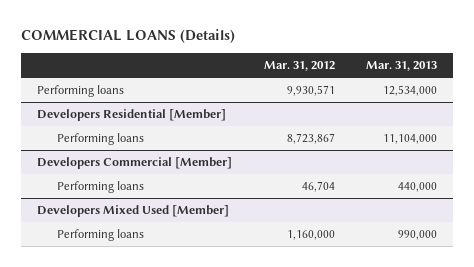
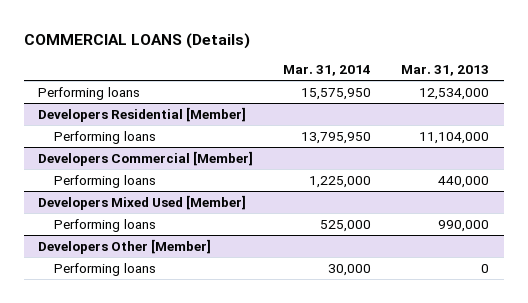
[263,61,335,72] Mar. 31, 2012 -> none
none -> [283,65,372,77] Mar. 31, 2014
none -> [38,238,212,254] Developers Other [Member]
none -> [54,262,157,276] Performing loans

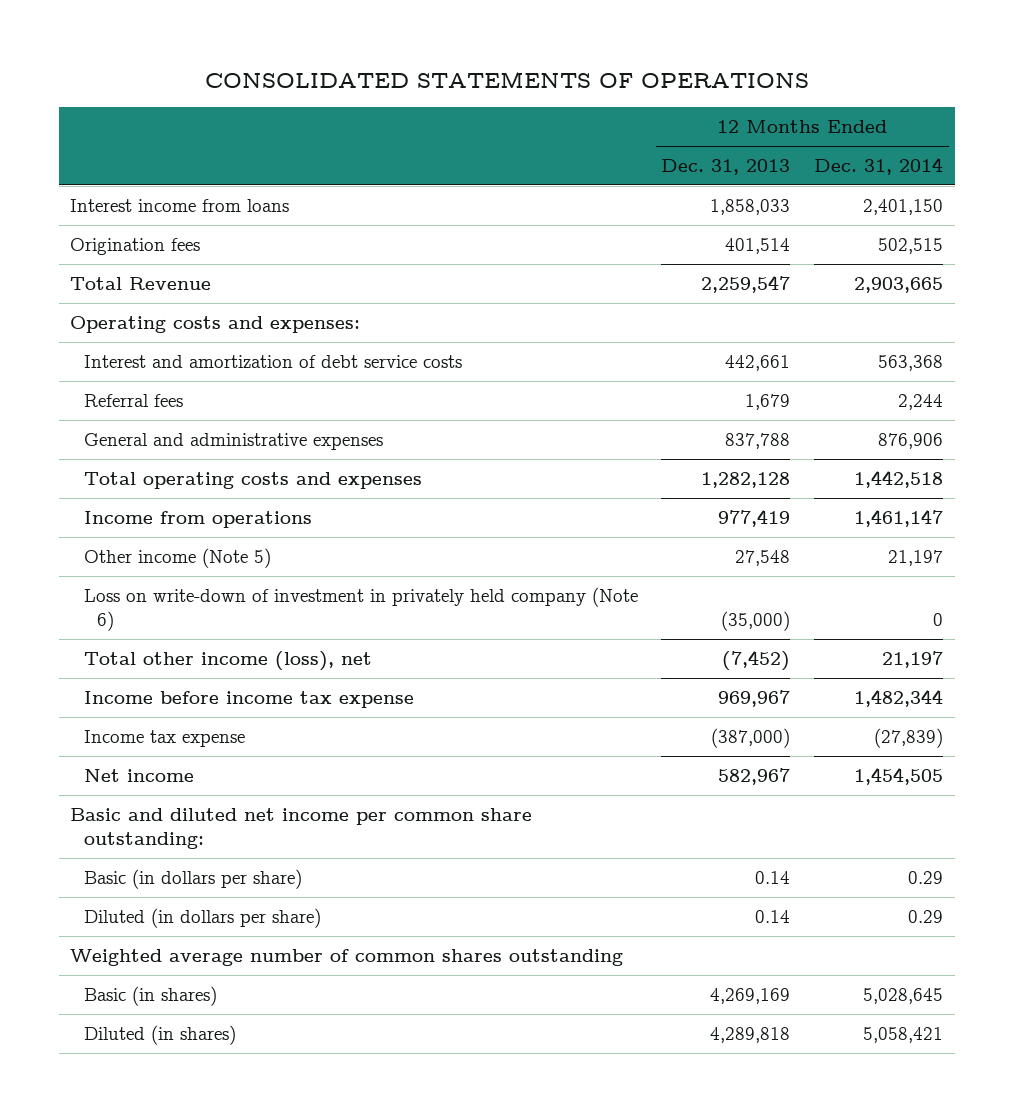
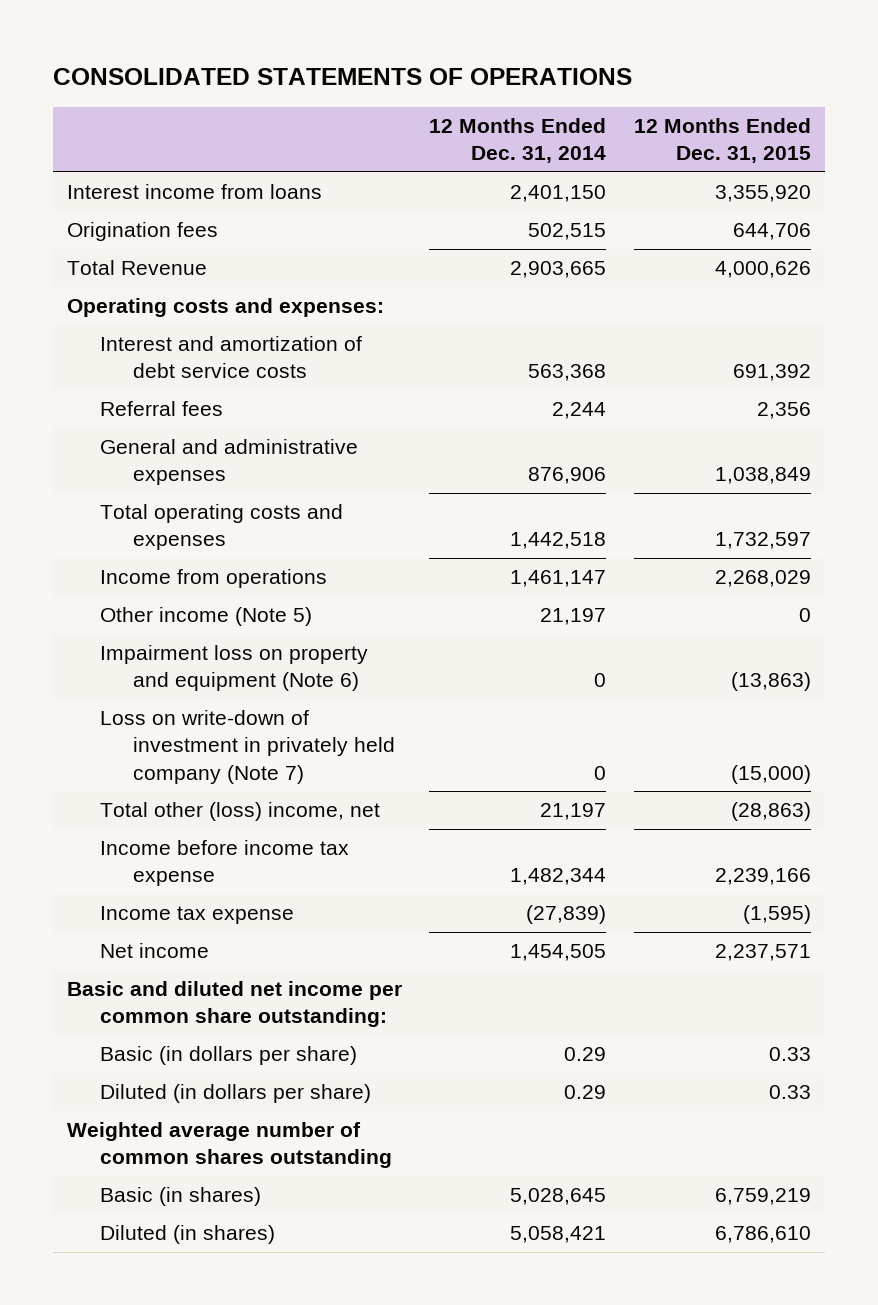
[661,159,791,176] Dec. 31, 2013 -> none
none -> [634,117,812,163] 12 Months Ended Dec. 31, 2015
none -> [99,645,368,692] Impairment loss on property and equipment (Note 6)
[83,587,638,632] Loss on write-down of investment in privately held company (Note 6) -> [99,710,396,784] Loss on write-down of investment in privately held company (Note 7)
[83,651,372,672] Total other income (loss), net -> [99,802,380,822] Total other (loss) income, net

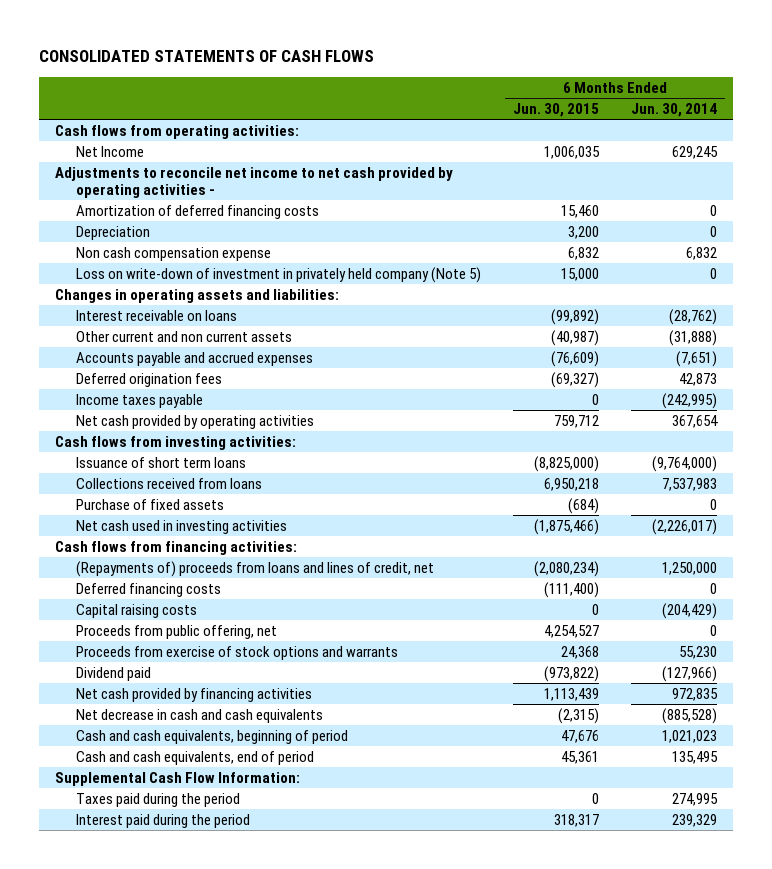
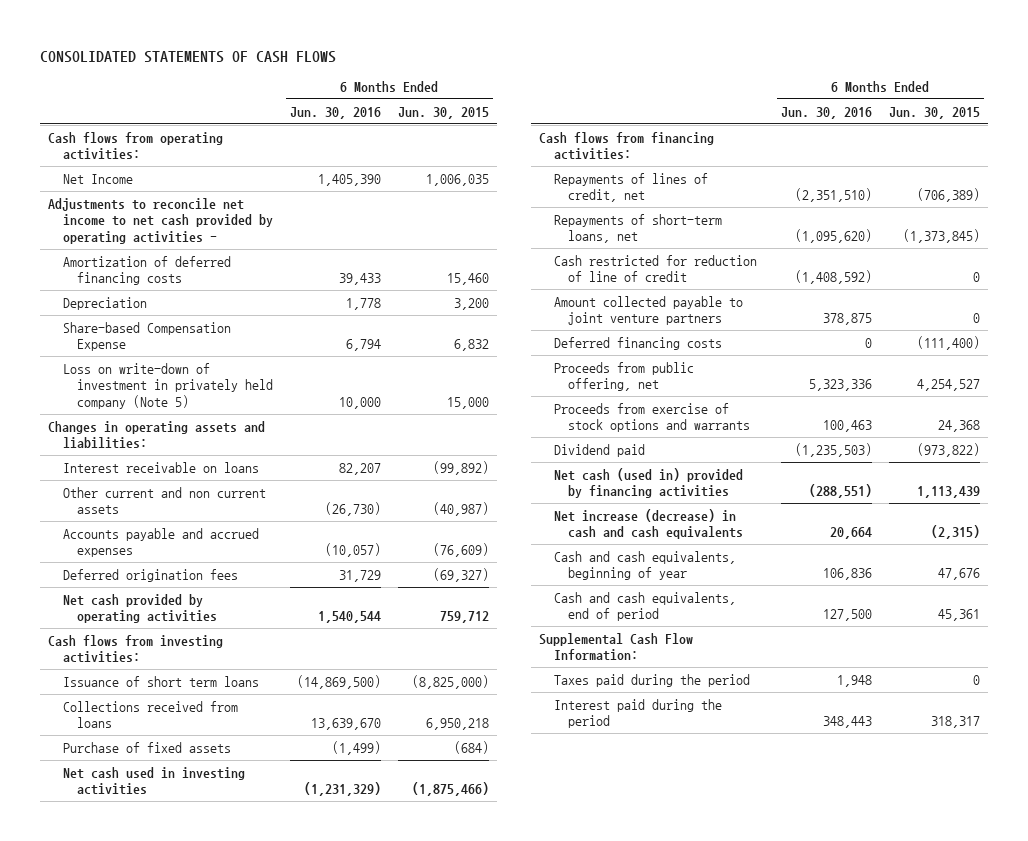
[631,103,718,118] Jun. 30, 2014 -> none
none -> [290,106,382,119] Jun. 30, 2016
[76,246,272,261] Non cash compensation expense -> [62,321,231,352] Share-based Compensation Expense
[76,393,204,408] Income taxes payable -> none
[76,560,435,577] (Repayments of) proceeds from loans and lines of credit, net -> [553,172,708,203] Repayments of lines of credit, net
[534,560,600,577] (2,080,234) -> [916,188,980,203] (706,389)
none -> [553,213,722,244] Repayments of short-term loans, net
none -> [553,254,757,283] Cash restricted for reduction of line of credit
none -> [553,295,743,326] Amount collected payable to joint venture partners
[76,603,198,618] Capital raising costs -> none
[76,687,313,702] Net cash provided by financing activities -> [553,467,743,499] Net cash (used in) provided by financing activities
[76,708,324,723] Net decrease in cash and cash equivalents -> [553,508,744,540] Net increase (decrease) in cash and cash equivalents
[76,729,349,744] Cash and cash equivalents, beginning of period -> [553,550,736,581] Cash and cash equivalents, beginning of year

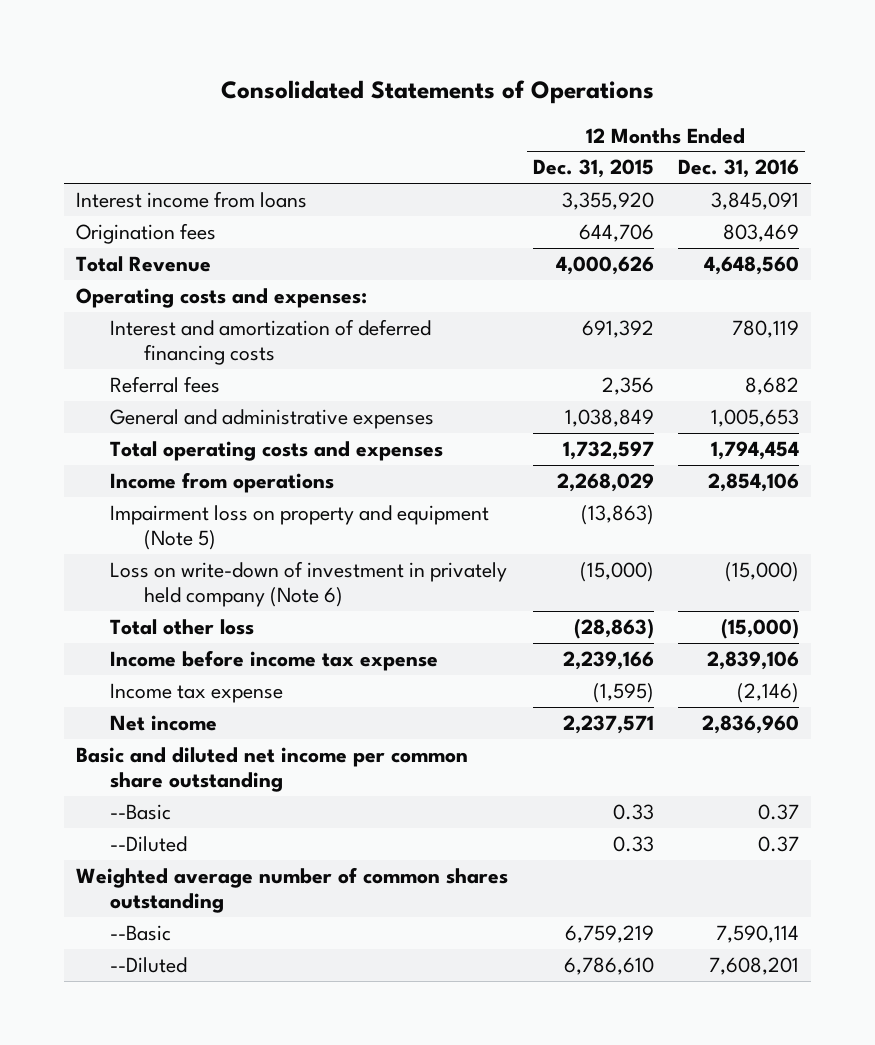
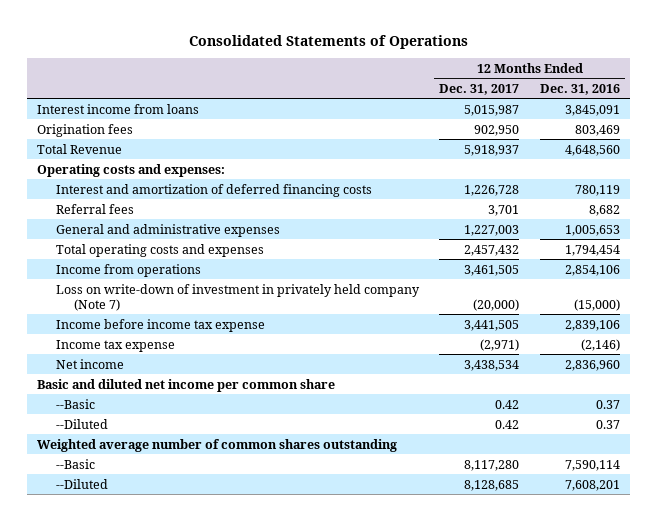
[532,159,654,179] Dec. 31, 2015 -> none
none -> [439,83,520,95] Dec. 31, 2017
[110,505,490,551] Impairment loss on property and equipment (Note 5) -> none
[110,619,255,636] Total other loss -> none
[110,561,508,608] Loss on write-down of investment in privately held company (Note 6) -> [55,283,420,311] Loss on write-down of investment in privately held company (Note 7)
[76,747,469,793] Basic and diluted net income per common share outstanding -> [36,378,335,392] Basic and diluted net income per common share

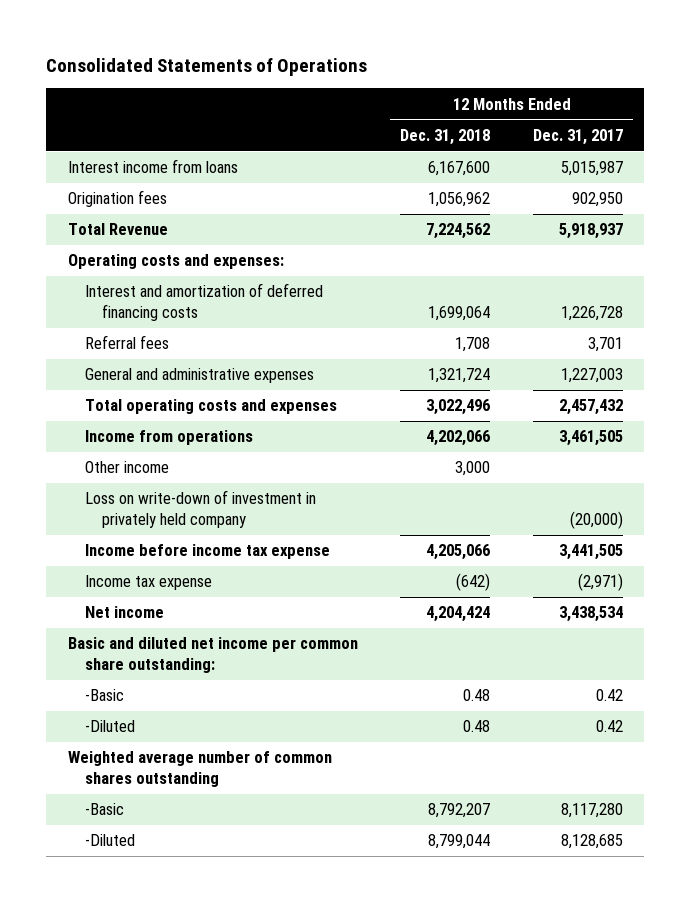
[540,83,621,95] Dec. 31, 2016 -> none
none -> [400,128,491,145] Dec. 31, 2018
none -> [84,461,169,474] Other income
[55,283,420,311] Loss on write-down of investment in privately held company (Note 7) -> [84,490,316,528] Loss on write-down of investment in privately held company
[36,378,335,392] Basic and diluted net income per common share -> [67,637,358,673] Basic and diluted net income per common share outstanding:
[55,398,95,409] --Basic -> [84,689,124,702] -Basic
[55,418,108,429] --Diluted -> [84,720,135,733] -Diluted
[55,458,95,469] --Basic -> [84,803,124,816] -Basic
[55,478,108,489] --Diluted -> [84,834,135,847] -Diluted

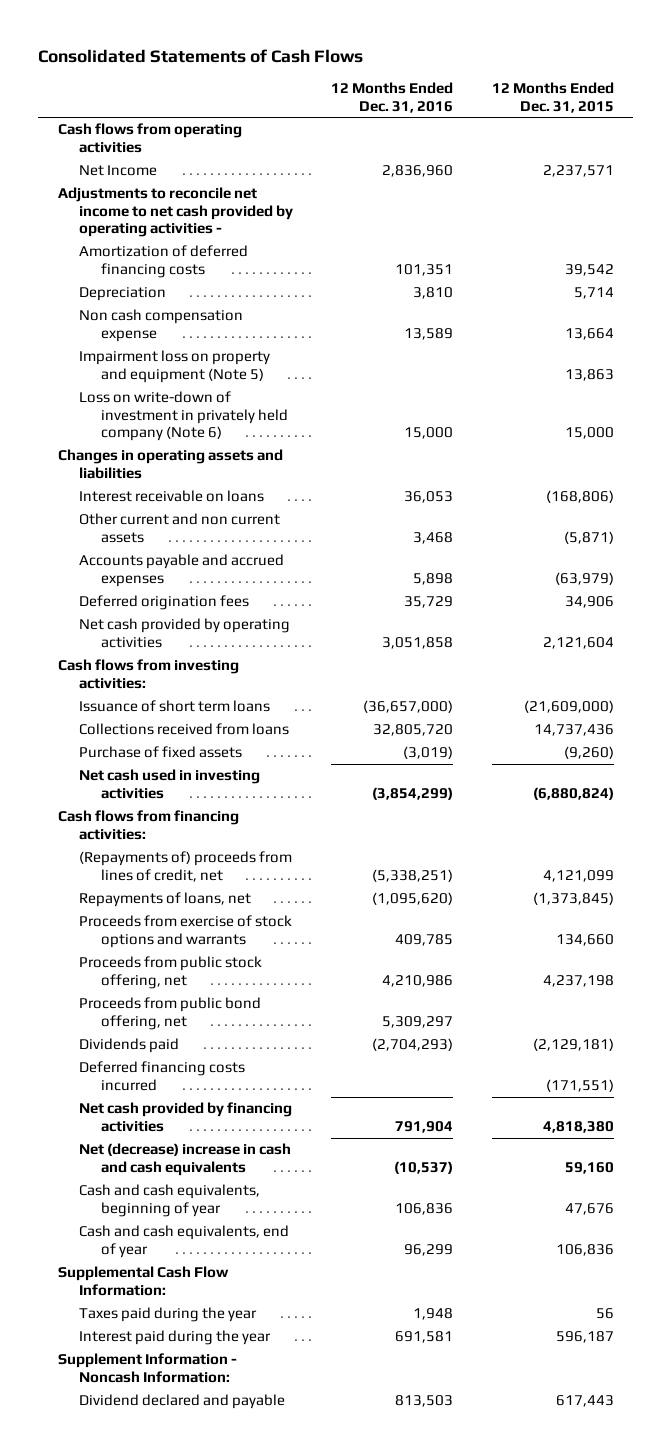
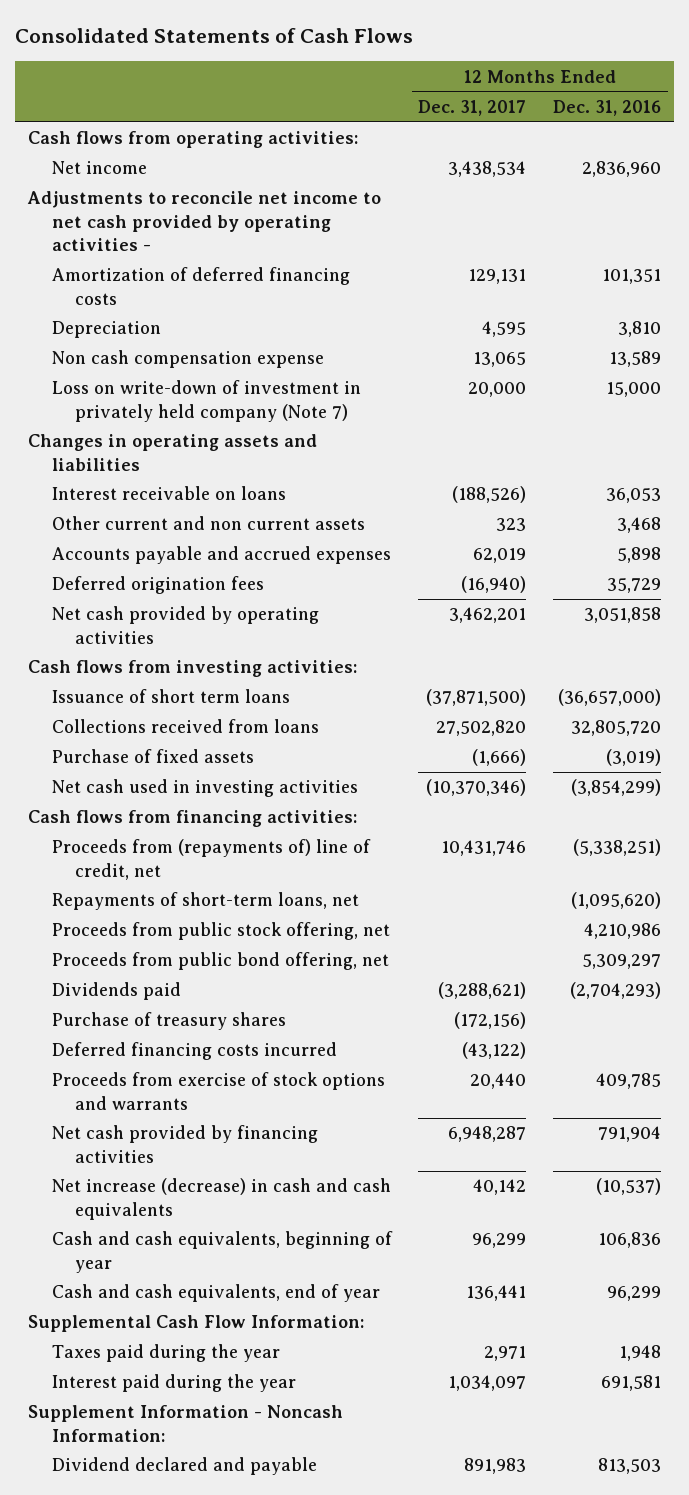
[491,82,614,113] 12 Months Ended Dec. 31, 2015 -> none
none -> [418,99,527,116] Dec. 31, 2017
[57,123,242,153] Cash flows from operating activities -> [28,131,359,149] Cash flows from operating activities:
[79,165,158,177] Net Income -> [51,161,147,175] Net income
[79,350,271,383] Impairment loss on property and equipment (Note 5) -> none
[79,391,288,442] Loss on write-down of investment in privately held company (Note 6) -> [51,380,361,422] Loss on write-down of investment in privately held company (Note 7)
[79,851,293,882] (Repayments of) proceeds from lines of credit, net -> [51,839,371,880] Proceeds from (repayments of) line of credit, net
[79,892,252,908] Repayments of loans, net -> [51,892,359,911] Repayments of short-term loans, net
none -> [51,1012,286,1031] Purchase of treasury shares
[79,915,293,948] Proceeds from exercise of stock options and warrants -> [51,1072,385,1110] Proceeds from exercise of stock options and warrants
[79,1143,292,1176] Net (decrease) increase in cash and cash equivalents -> [51,1178,391,1220] Net increase (decrease) in cash and cash equivalents

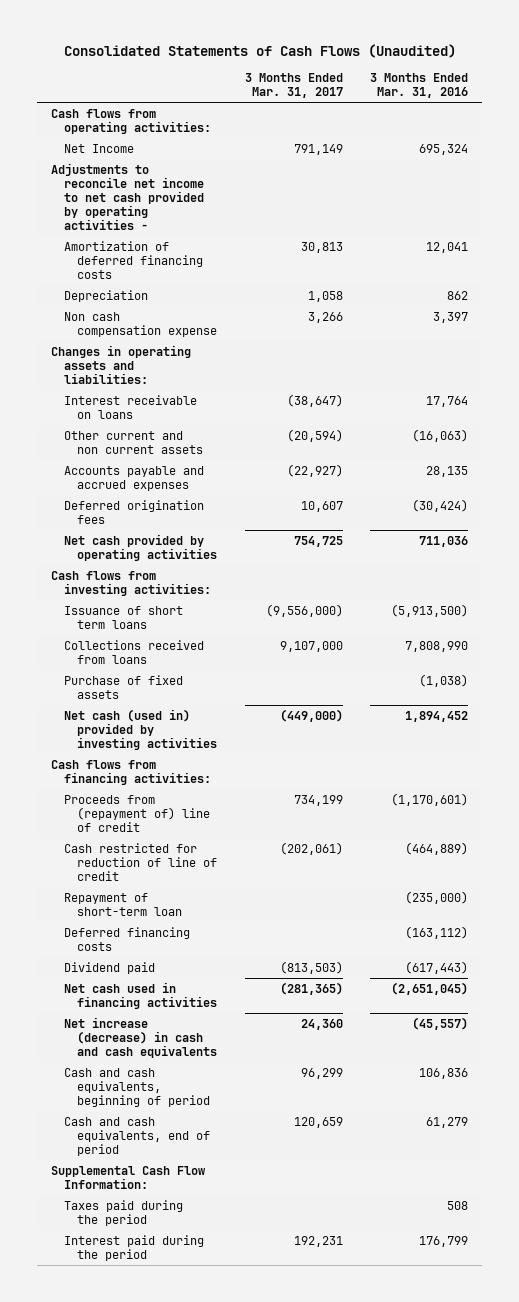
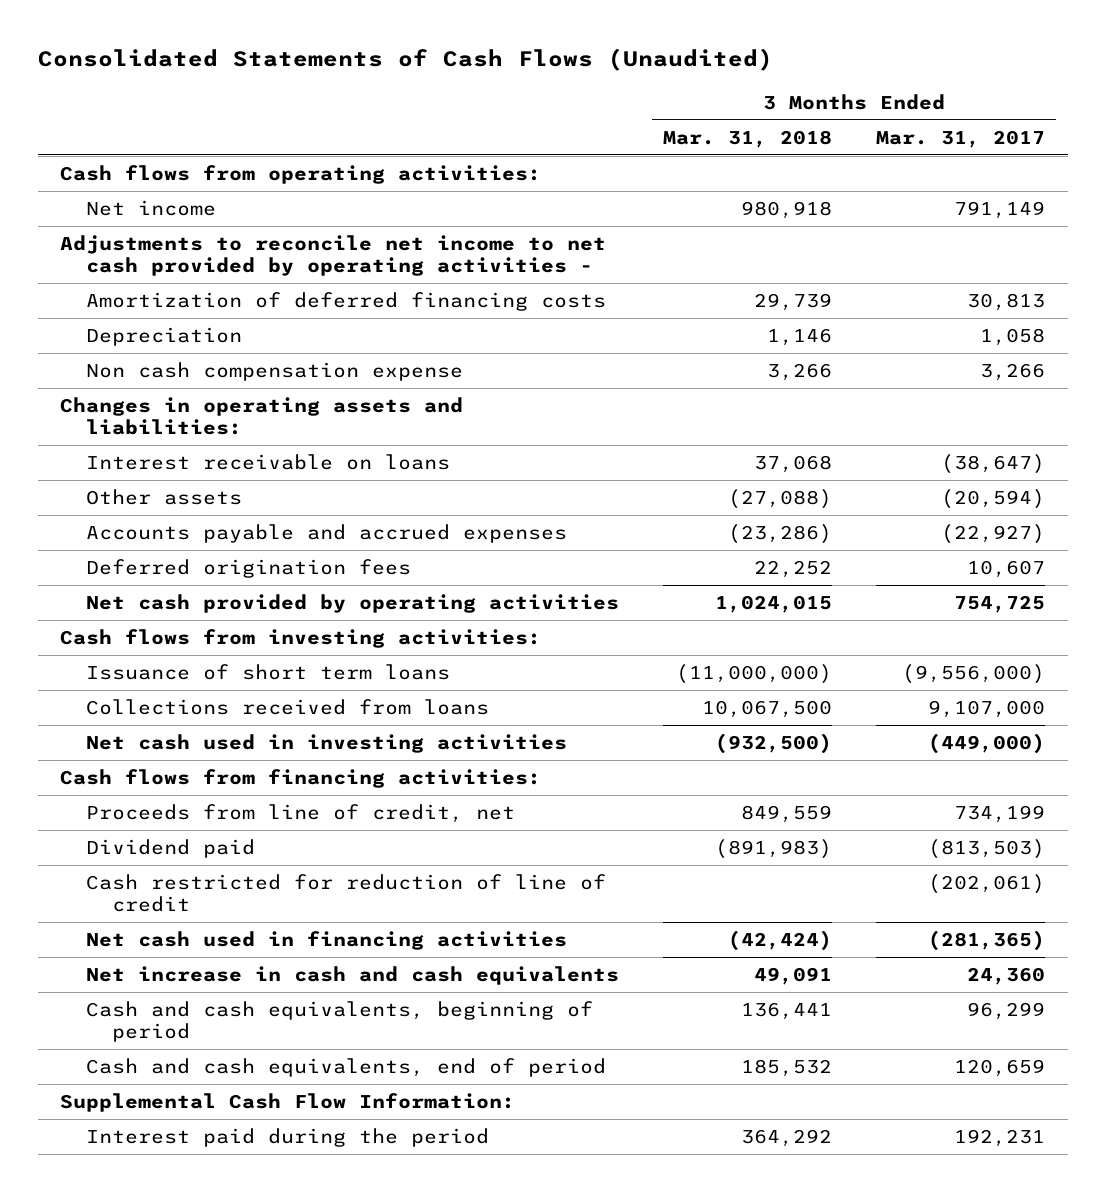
[370,72,469,99] 3 Months Ended Mar. 31, 2016 -> none
none -> [663,129,833,148] Mar. 31, 2018
[64,143,135,153] Net Income -> [85,200,216,217] Net income
[64,430,204,454] Other current and non current assets -> [85,489,242,506] Other assets
[64,674,184,699] Purchase of fixed assets -> none
[64,708,218,750] Net cash (used in) provided by investing activities -> [85,734,567,754] Net cash used in investing activities
[64,892,183,916] Repayment of short-term loan -> none
[64,926,191,951] Deferred financing costs -> none
[64,794,211,832] Proceeds from (repayment of) line of credit -> [85,804,515,824] Proceeds from line of credit, net
[64,842,218,881] Cash restricted for reduction of line of credit -> [85,874,606,912] Cash restricted for reduction of line of credit
[64,1016,218,1058] Net increase (decrease) in cash and cash equivalents -> [85,966,619,986] Net increase in cash and cash equivalents
[64,1199,184,1226] Taxes paid during the period -> none

